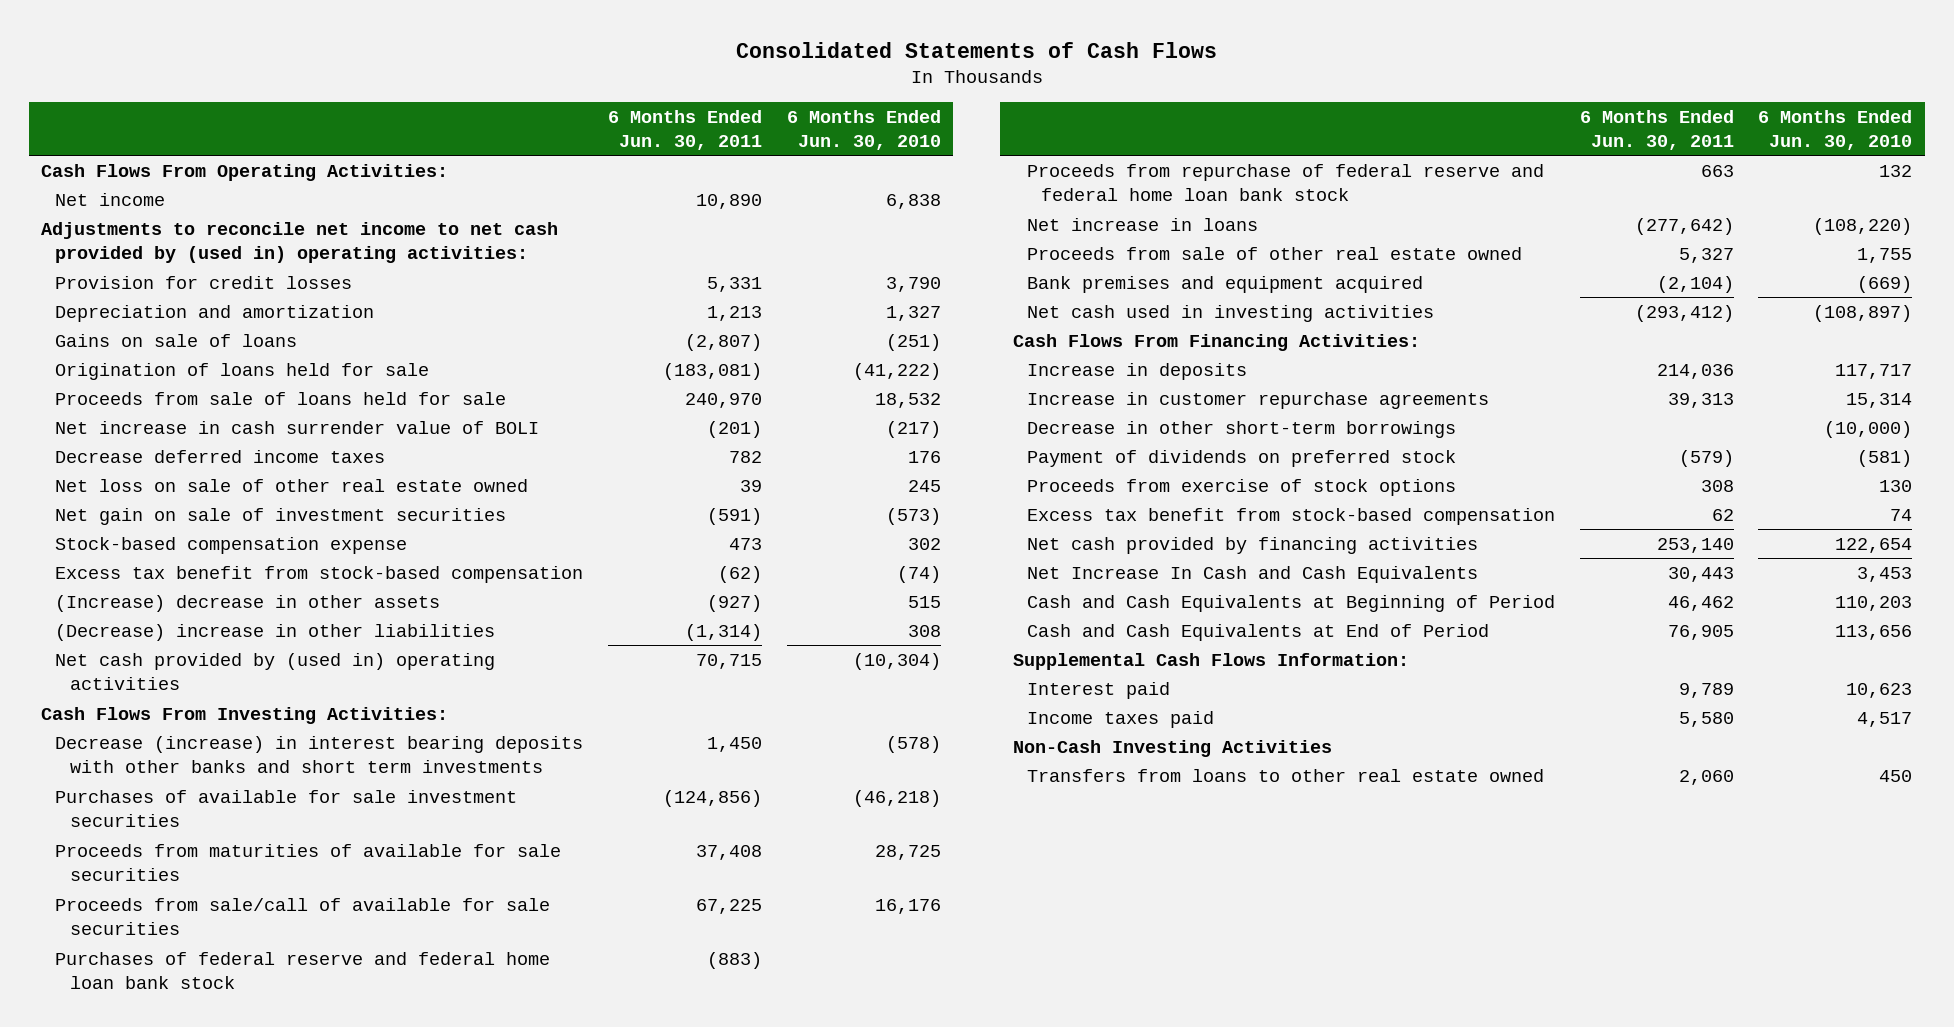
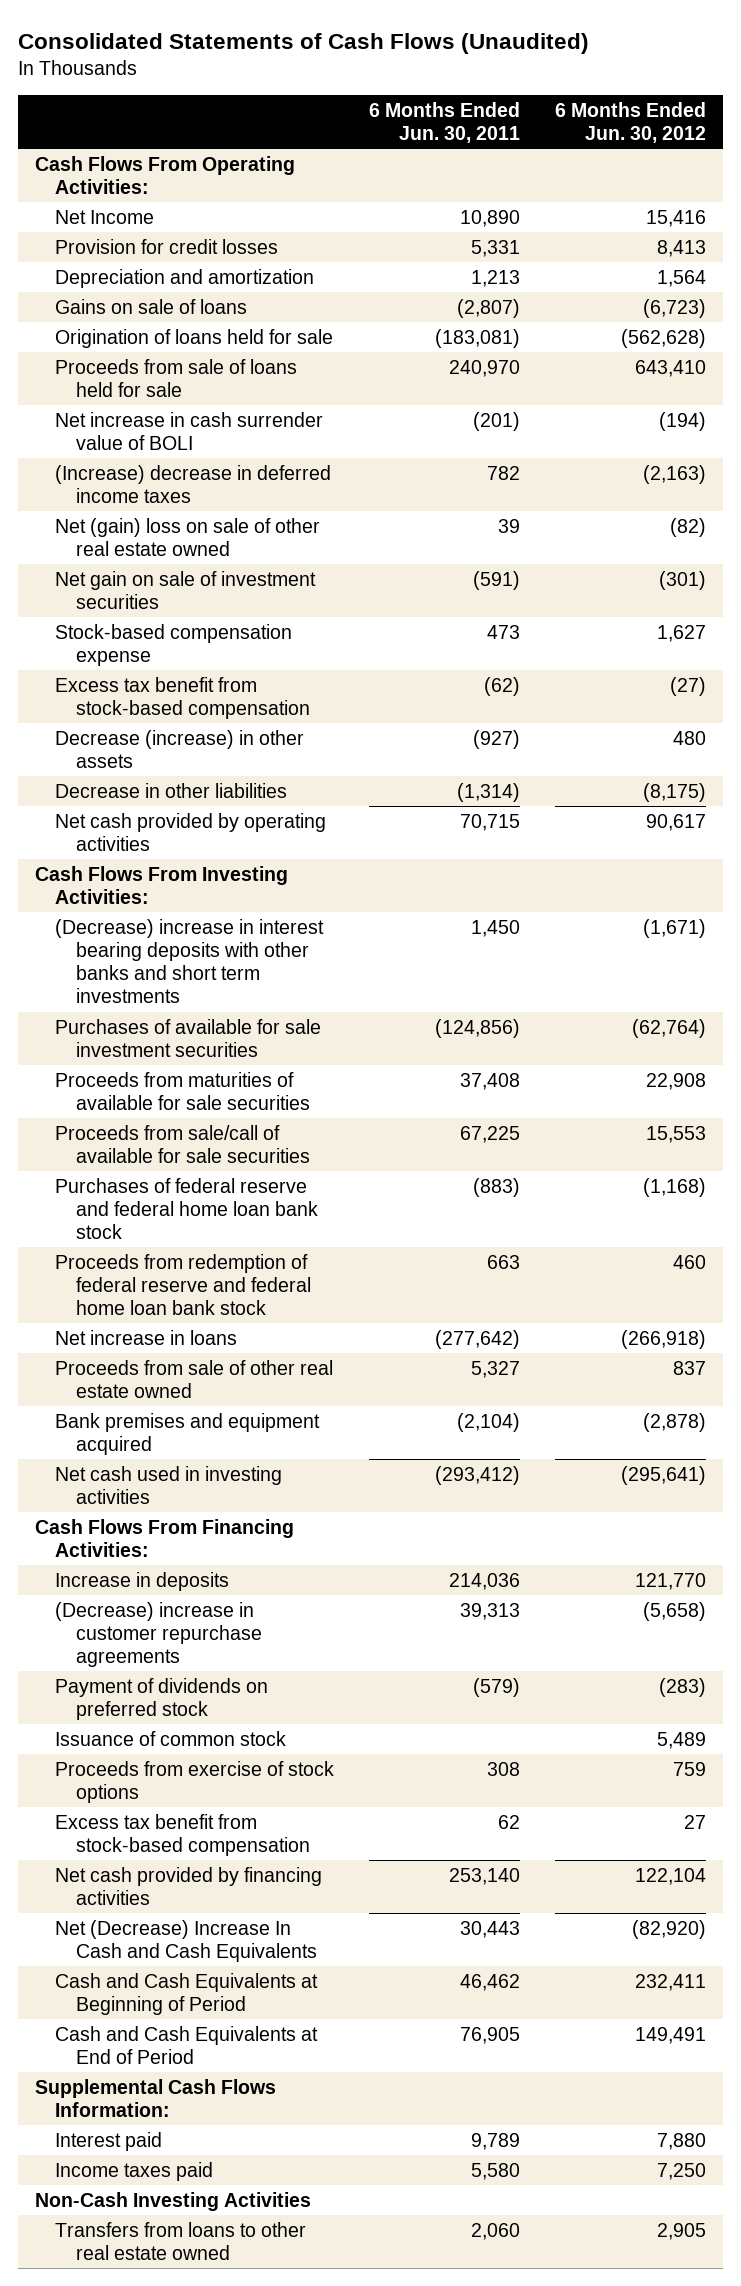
[735,41,1217,58] Consolidated Statements of Cash Flows -> [18,32,590,54] Consolidated Statements of Cash Flows (Unaudited)
[787,109,942,150] 6 Months Ended Jun. 30, 2010 -> none
none -> [554,101,706,144] 6 Months Ended Jun. 30, 2012
[41,221,559,263] Adjustments to reconcile net income to net cash provided by (used in) operating activities: -> none
[55,192,166,206] Net income -> [55,209,155,224] Net Income
[55,449,386,463] Decrease deferred income taxes -> [55,464,332,503] (Increase) decrease in deferred income taxes
[55,478,529,492] Net loss on sale of other real estate owned -> [55,517,321,556] Net (gain) loss on sale of other real estate owned
[55,594,441,612] (Increase) decrease in other assets -> [55,729,305,768] Decrease (increase) in other assets
[55,623,496,641] (Decrease) increase in other liabilities -> [55,782,288,798] Decrease in other liabilities
[55,652,496,690] Net cash provided by (used in) operating activities -> [55,812,327,851] Net cash provided by operating activities
[55,735,584,773] Decrease (increase) in interest bearing deposits with other banks and short term investments -> [55,918,325,1004] (Decrease) increase in interest bearing deposits with other banks and short term investments
[1026,163,1544,201] Proceeds from repurchase of federal reserve and federal home loan bank stock -> [55,1253,311,1316] Proceeds from redemption of federal reserve and federal home loan bank stock
[1026,420,1456,438] Decrease in other short-term borrowings -> none
[1026,391,1489,409] Increase in customer repurchase agreements -> [55,1601,262,1668] (Decrease) increase in customer repurchase agreements
none -> [55,1730,287,1746] Issuance of common stock
[1026,565,1478,583] Net Increase In Cash and Cash Equivalents -> [55,1919,317,1962] Net (Decrease) Increase In Cash and Cash Equivalents

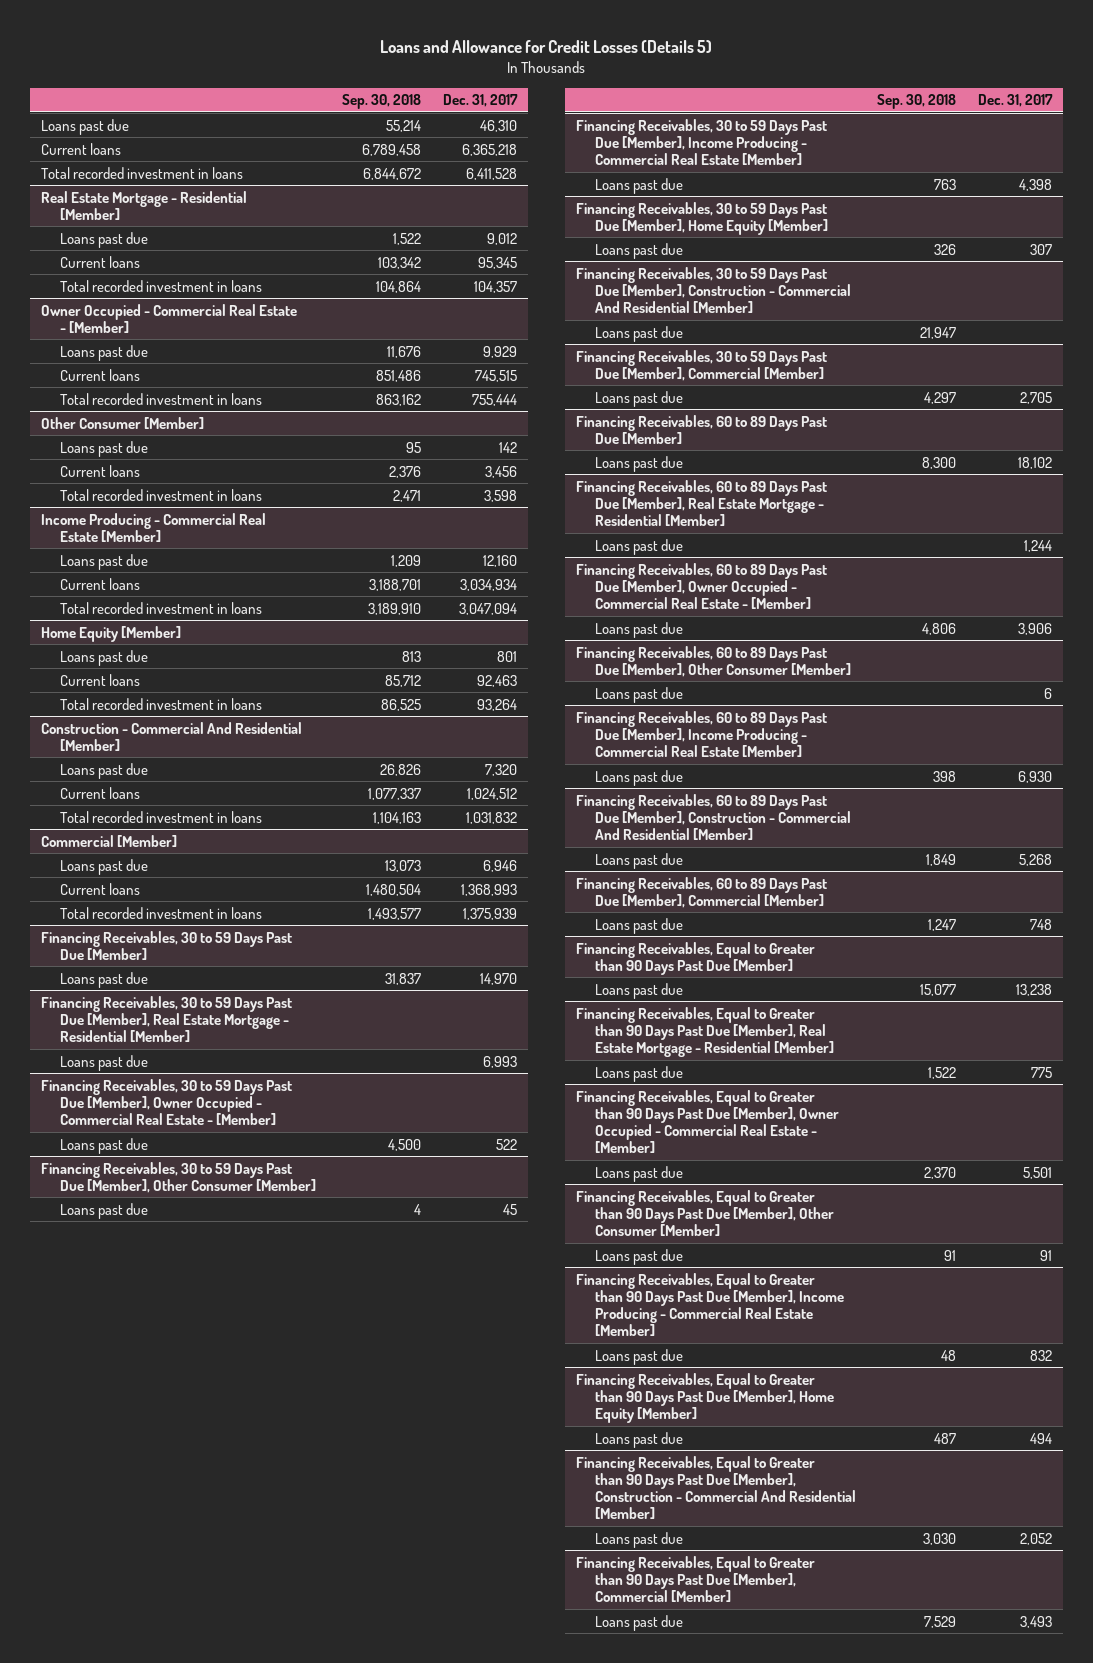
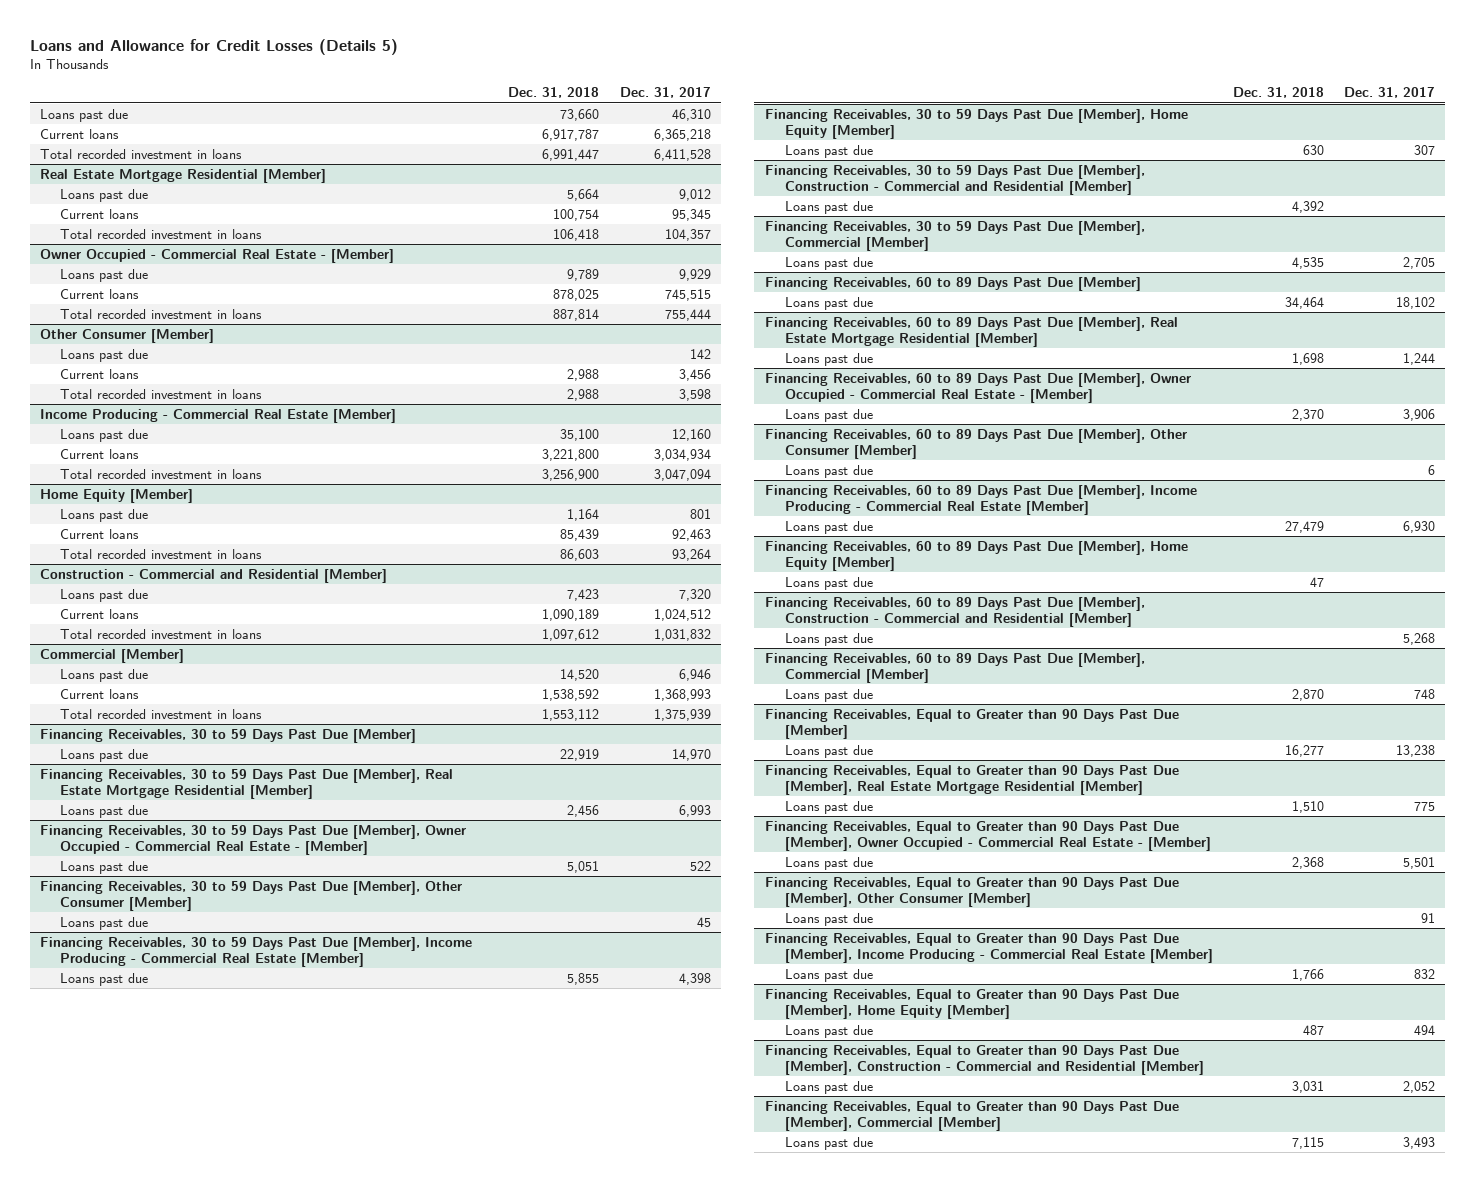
[342,94,422,110] Sep. 30, 2018 -> none
none -> [508,87,600,99] Dec. 31, 2018
[40,190,247,220] Real Estate Mortgage - Residential [Member] -> [40,168,327,183] Real Estate Mortgage Residential [Member]
[40,721,302,751] Construction - Commercial And Residential [Member] -> [40,568,388,583] Construction - Commercial and Residential [Member]
[40,995,292,1042] Financing Receivables, 30 to 59 Days Past Due [Member], Real Estate Mortgage - Residential [Member] -> [40,768,454,799] Financing Receivables, 30 to 59 Days Past Due [Member], Real Estate Mortgage Residential [Member]
[575,266,851,313] Financing Receivables, 30 to 59 Days Past Due [Member], Construction - Commercial And Residential [Member] -> [764,164,1145,195] Financing Receivables, 30 to 59 Days Past Due [Member], Construction - Commercial and Residential [Member]
[575,479,827,526] Financing Receivables, 60 to 89 Days Past Due [Member], Real Estate Mortgage - Residential [Member] -> [764,316,1178,347] Financing Receivables, 60 to 89 Days Past Due [Member], Real Estate Mortgage Residential [Member]
none -> [764,540,1188,571] Financing Receivables, 60 to 89 Days Past Due [Member], Home Equity [Member]
none -> [784,576,873,590] Loans past due
[575,793,851,840] Financing Receivables, 60 to 89 Days Past Due [Member], Construction - Commercial And Residential [Member] -> [764,596,1145,627] Financing Receivables, 60 to 89 Days Past Due [Member], Construction - Commercial and Residential [Member]
[575,1006,834,1057] Financing Receivables, Equal to Greater than 90 Days Past Due [Member], Real Estate Mortgage - Residential [Member] -> [764,764,1179,795] Financing Receivables, Equal to Greater than 90 Days Past Due [Member], Real Estate Mortgage Residential [Member]
[575,1455,856,1519] Financing Receivables, Equal to Greater than 90 Days Past Due [Member], Construction - Commercial And Residential [Member] -> [764,1044,1204,1075] Financing Receivables, Equal to Greater than 90 Days Past Due [Member], Construction - Commercial and Residential [Member]

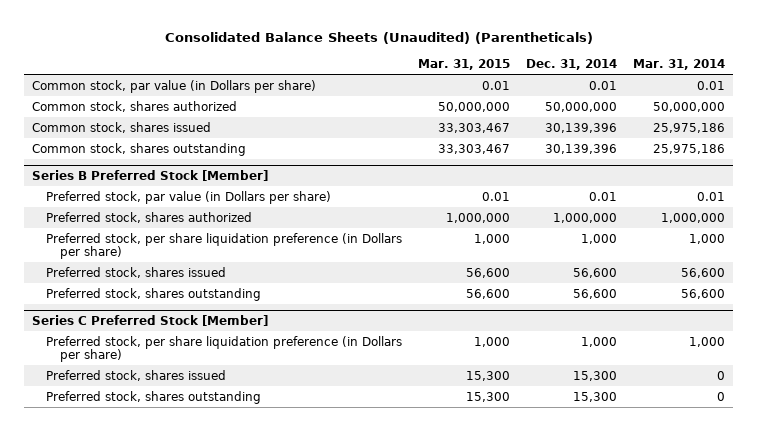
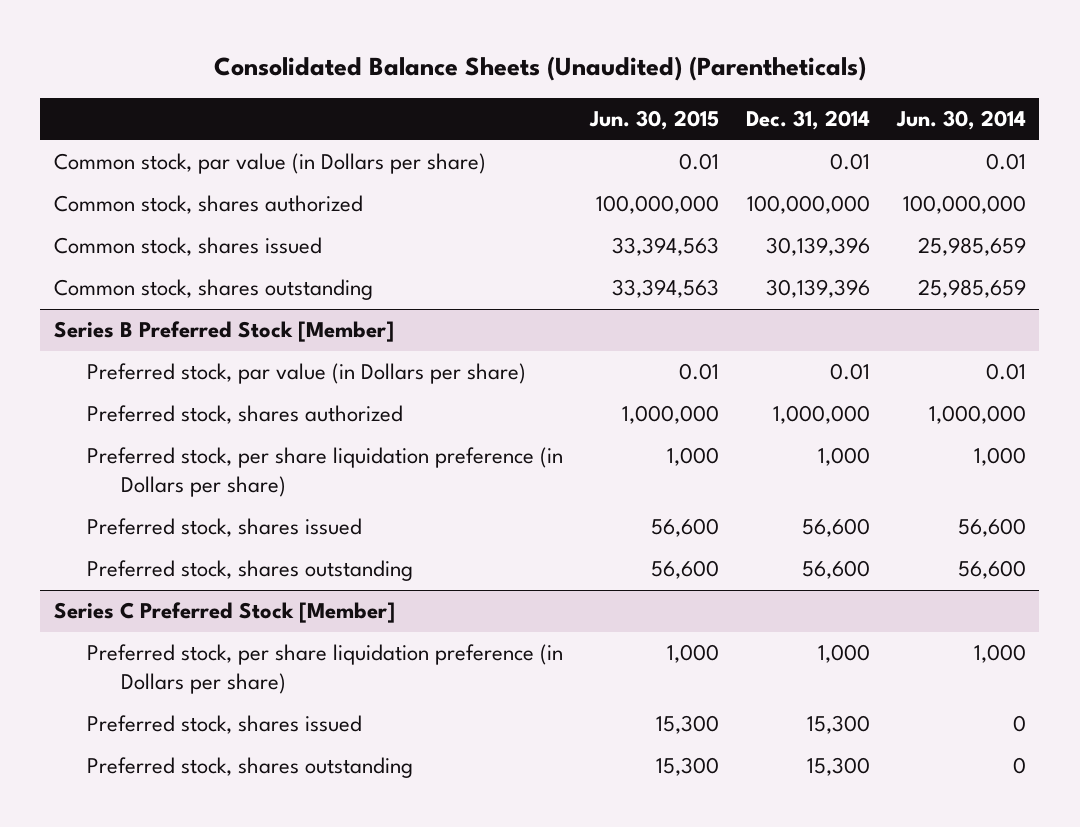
[418,58,511,70] Mar. 31, 2015 -> none
[633,58,726,70] Mar. 31, 2014 -> none
none -> [589,110,720,131] Jun. 30, 2015
none -> [895,110,1026,131] Jun. 30, 2014
[545,101,618,112] 50,000,000 -> [747,195,871,215] 100,000,000

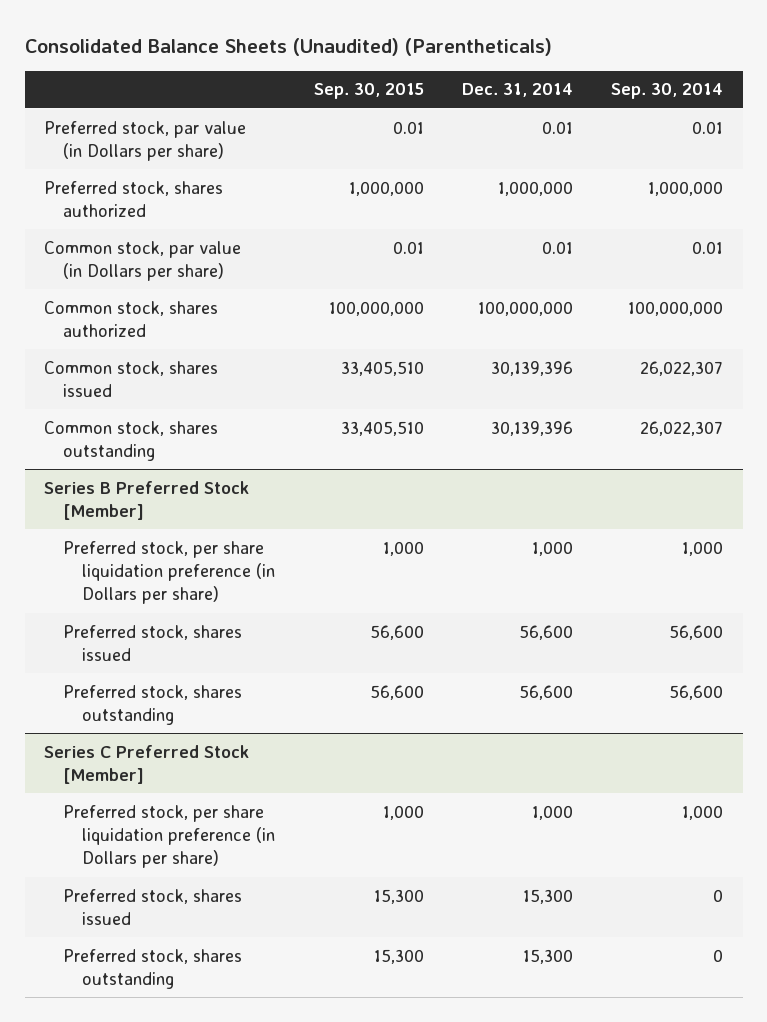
[589,110,720,131] Jun. 30, 2015 -> none
[895,110,1026,131] Jun. 30, 2014 -> none
none -> [313,83,424,100] Sep. 30, 2015
none -> [611,83,724,100] Sep. 30, 2014
none -> [43,120,246,161] Preferred stock, par value (in Dollars per share)
none -> [43,180,223,217] Preferred stock, shares authorized
[87,363,527,385] Preferred stock, par value (in Dollars per share) -> none
[87,405,404,425] Preferred stock, shares authorized -> none

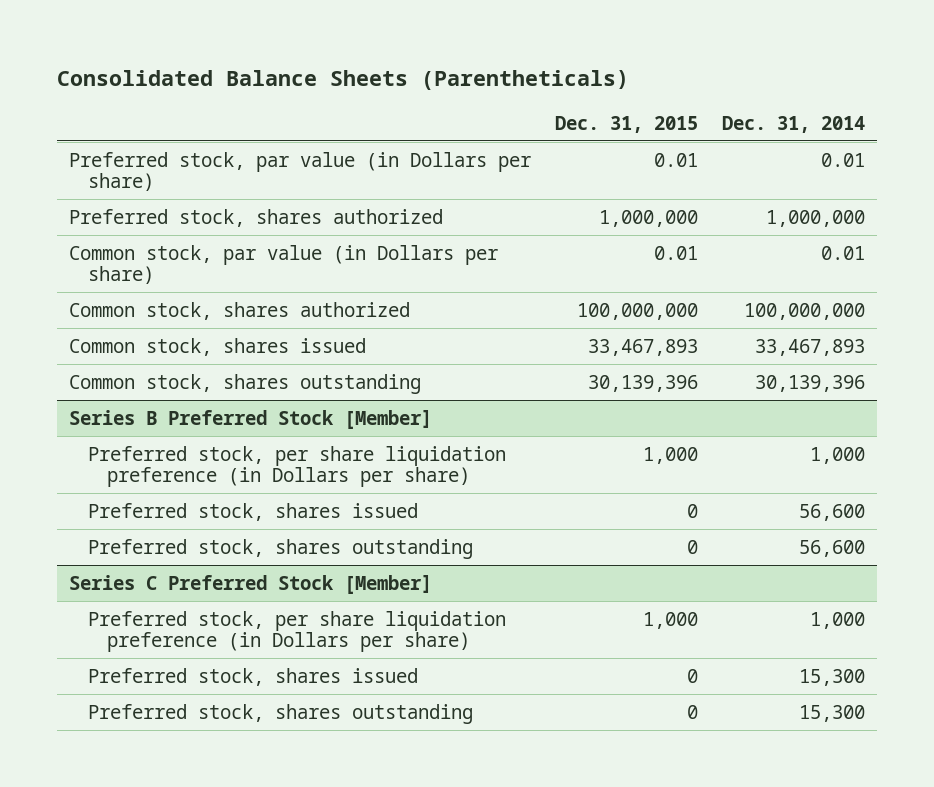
[24,37,552,56] Consolidated Balance Sheets (Unaudited) (Parentheticals) -> [56,70,629,91] Consolidated Balance Sheets (Parentheticals)
[313,83,424,100] Sep. 30, 2015 -> none
[611,83,724,100] Sep. 30, 2014 -> none
none -> [554,115,698,133] Dec. 31, 2015
[490,360,573,376] 30,139,396 -> [754,338,865,356] 33,467,893

